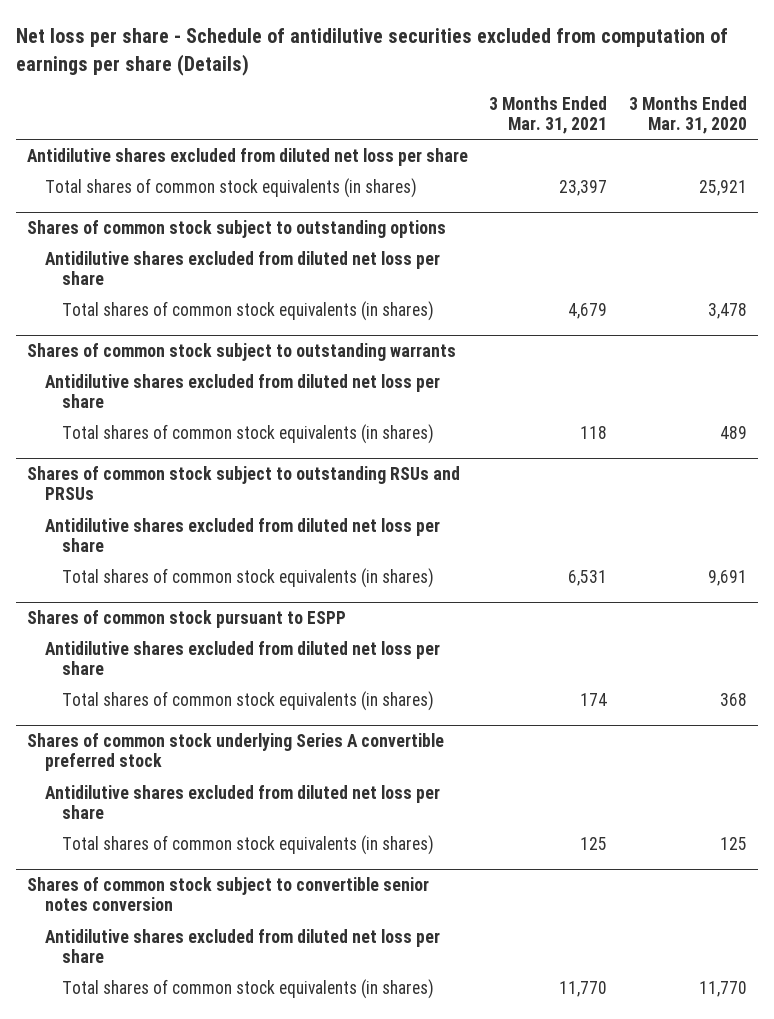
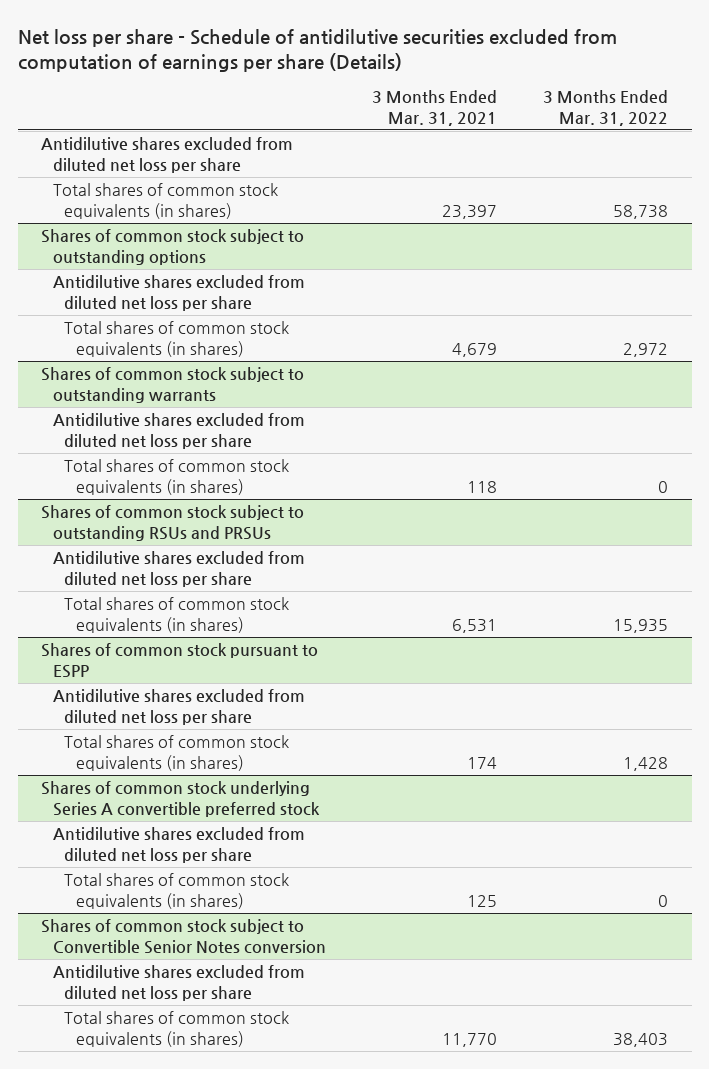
[628,95,747,135] 3 Months Ended Mar. 31, 2020 -> none
none -> [543,90,669,127] 3 Months Ended Mar. 31, 2022
[27,876,430,912] Shares of common stock subject to convertible senior notes conversion -> [41,919,326,955] Shares of common stock subject to Convertible Senior Notes conversion

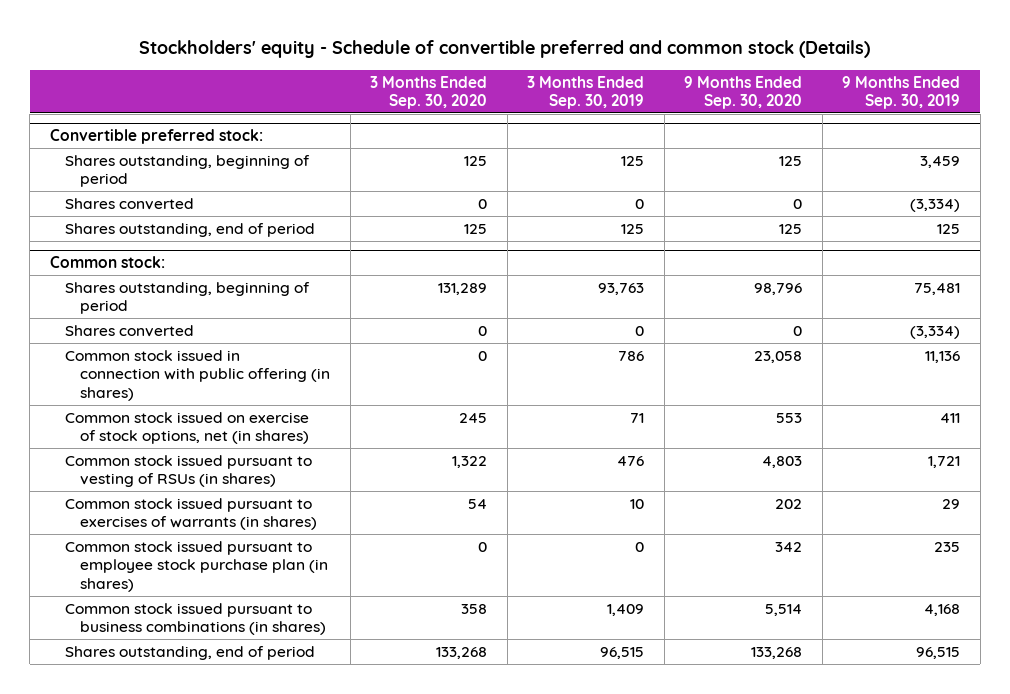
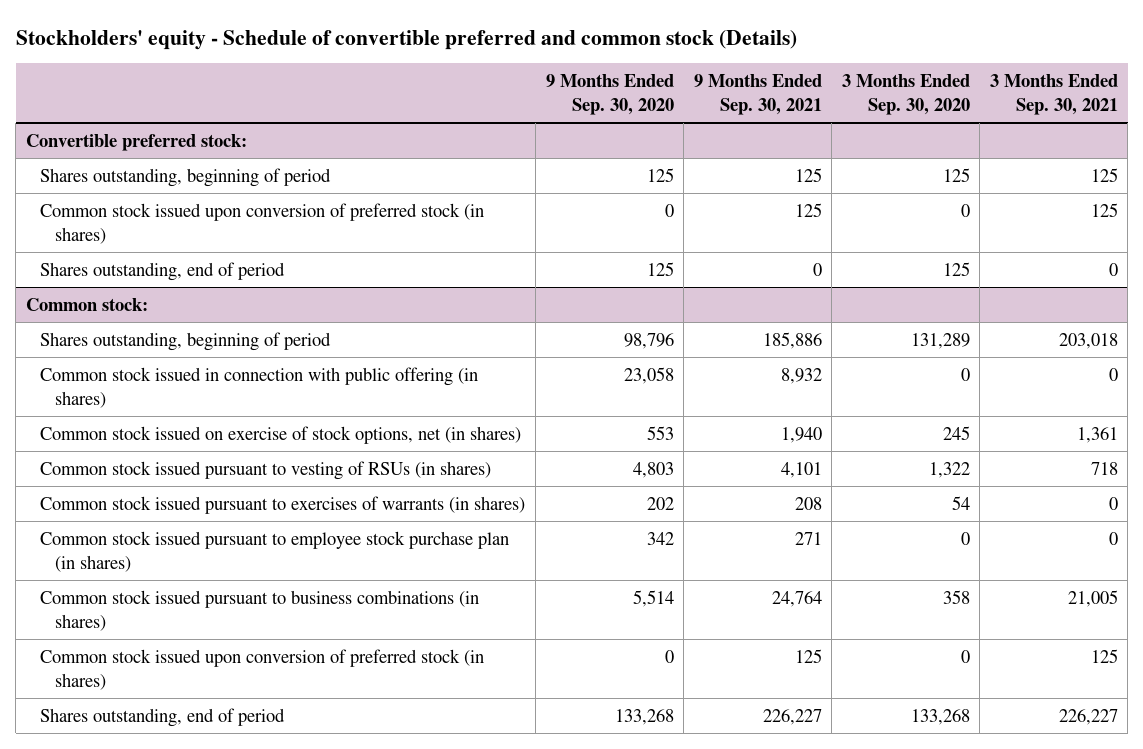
[527,75,645,110] 3 Months Ended Sep. 30, 2019 -> none
[842,75,961,110] 9 Months Ended Sep. 30, 2019 -> none
none -> [693,74,822,116] 9 Months Ended Sep. 30, 2021
none -> [989,74,1118,116] 3 Months Ended Sep. 30, 2021
[64,197,194,210] Shares converted -> [40,202,485,244] Common stock issued upon conversion of preferred stock (in shares)
[64,324,194,337] Shares converted -> none
none -> [40,648,485,690] Common stock issued upon conversion of preferred stock (in shares)

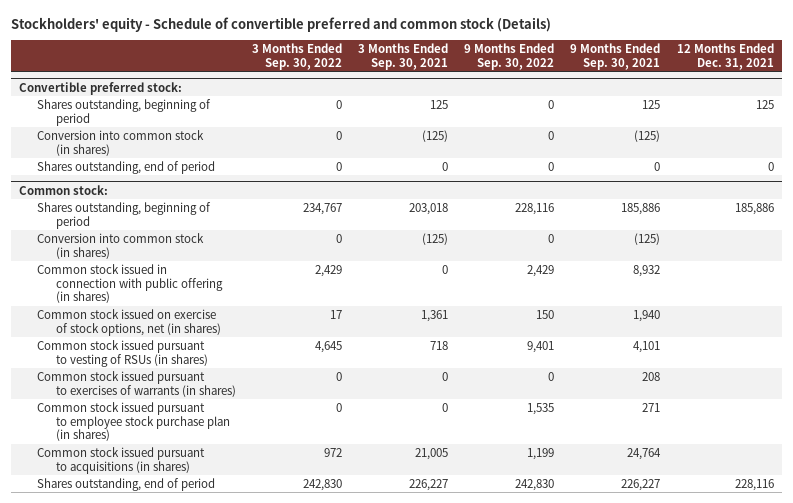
[545,74,674,116] 9 Months Ended Sep. 30, 2020 -> none
[841,74,970,116] 3 Months Ended Sep. 30, 2020 -> none
none -> [251,42,342,70] 3 Months Ended Sep. 30, 2022
none -> [464,42,555,70] 9 Months Ended Sep. 30, 2022
none -> [676,42,774,70] 12 Months Ended Dec. 31, 2021
[40,202,485,244] Common stock issued upon conversion of preferred stock (in shares) -> [37,129,205,156] Conversion into common stock (in shares)
[794,202,822,217] 125 -> [634,129,661,142] (125)
[1090,202,1118,217] 125 -> [422,129,449,142] (125)
none -> [37,232,205,259] Conversion into common stock (in shares)
[40,648,485,690] Common stock issued upon conversion of preferred stock (in shares) -> none
[40,589,480,631] Common stock issued pursuant to business combinations (in shares) -> [37,446,206,474] Common stock issued pursuant to acquisitions (in shares)

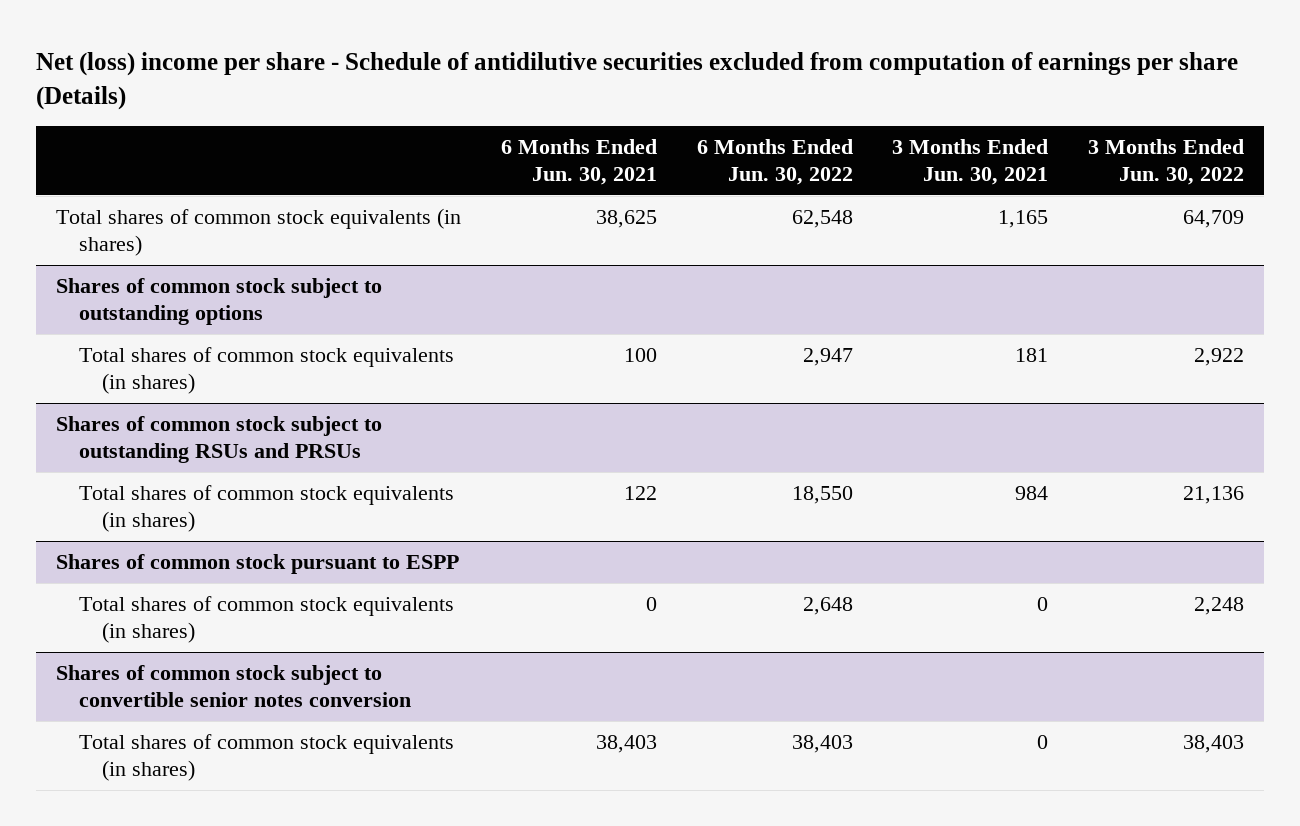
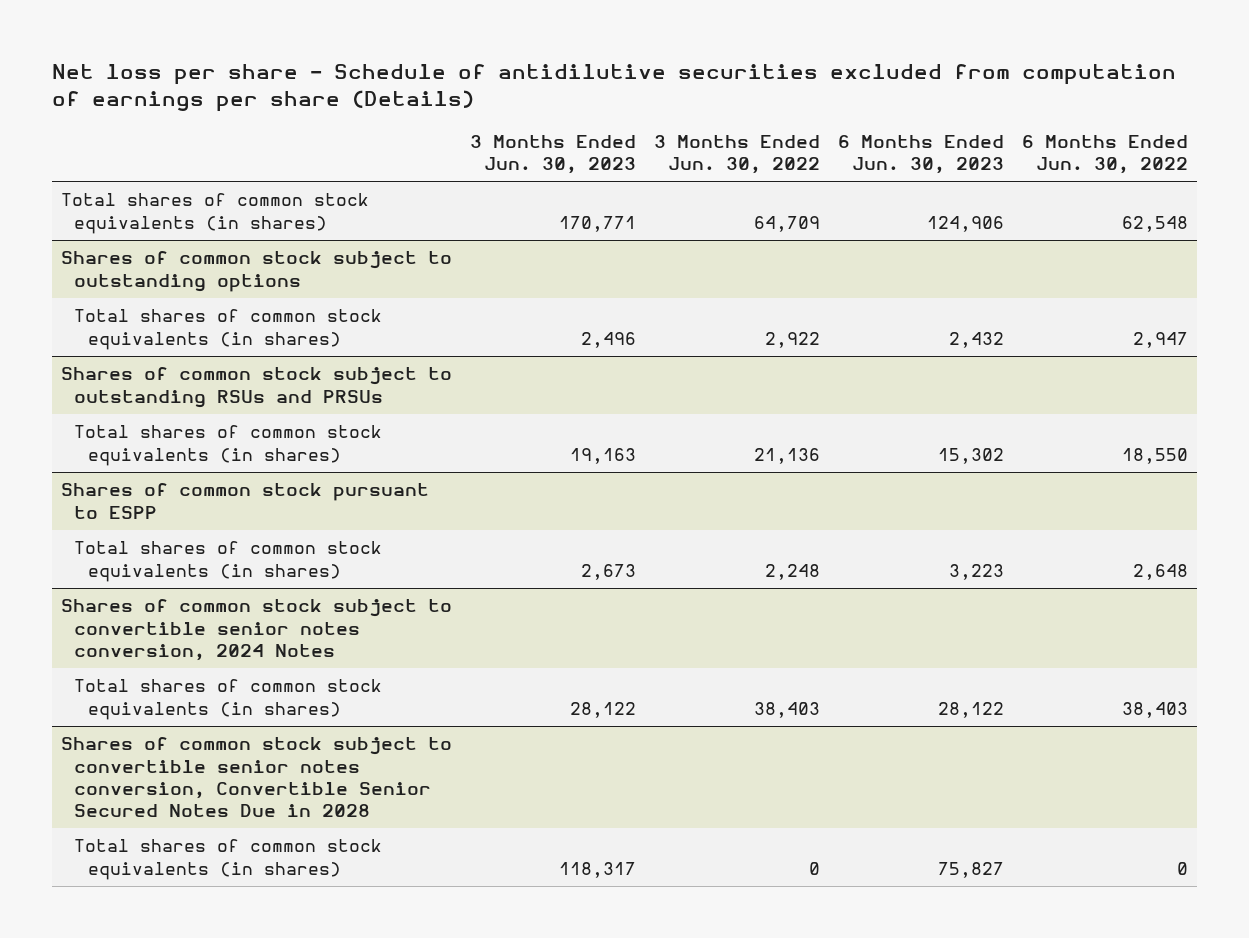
[36,52,1239,111] Net (loss) income per share - Schedule of antidilutive securities excluded from computation of earnings per share (Details) -> [51,63,1176,112] Net loss per share - Schedule of antidilutive securities excluded from computation of earnings per share (Details)
[500,138,657,185] 6 Months Ended Jun. 30, 2021 -> none
[892,138,1049,185] 3 Months Ended Jun. 30, 2021 -> none
none -> [469,134,636,175] 3 Months Ended Jun. 30, 2023
none -> [838,134,1005,175] 6 Months Ended Jun. 30, 2023
[56,664,412,707] Shares of common stock subject to convertible senior notes conversion -> [60,599,452,661] Shares of common stock subject to convertible senior notes conversion, 2024 Notes
none -> [60,737,452,818] Shares of common stock subject to convertible senior notes conversion, Convertible Senior Secured Notes Due in 2028
none -> [74,839,383,880] Total shares of common stock equivalents (in shares)

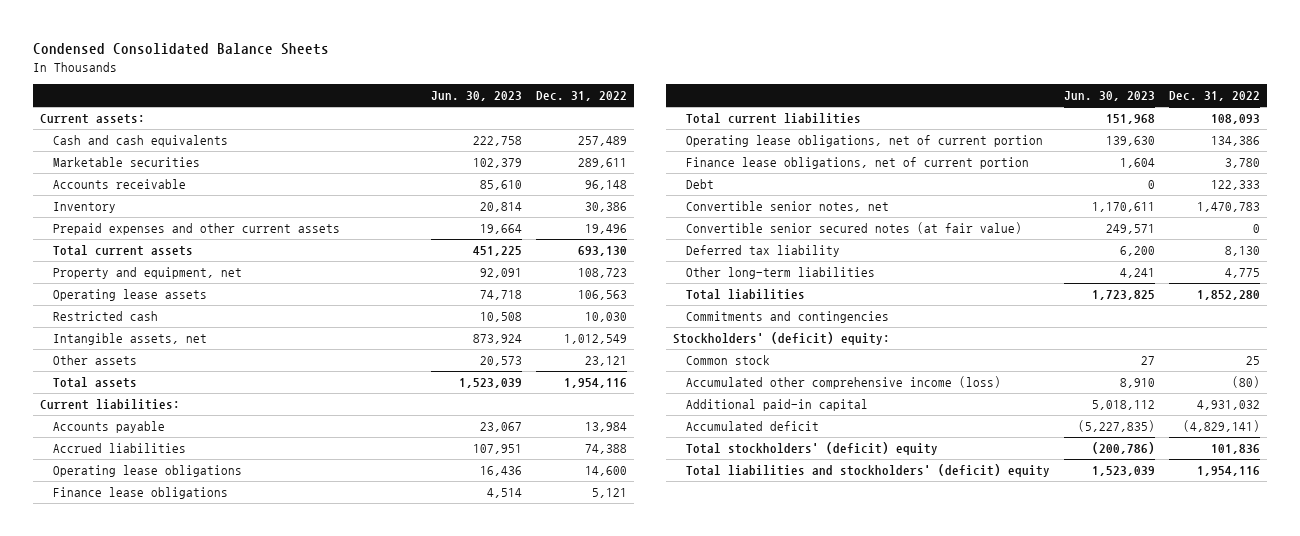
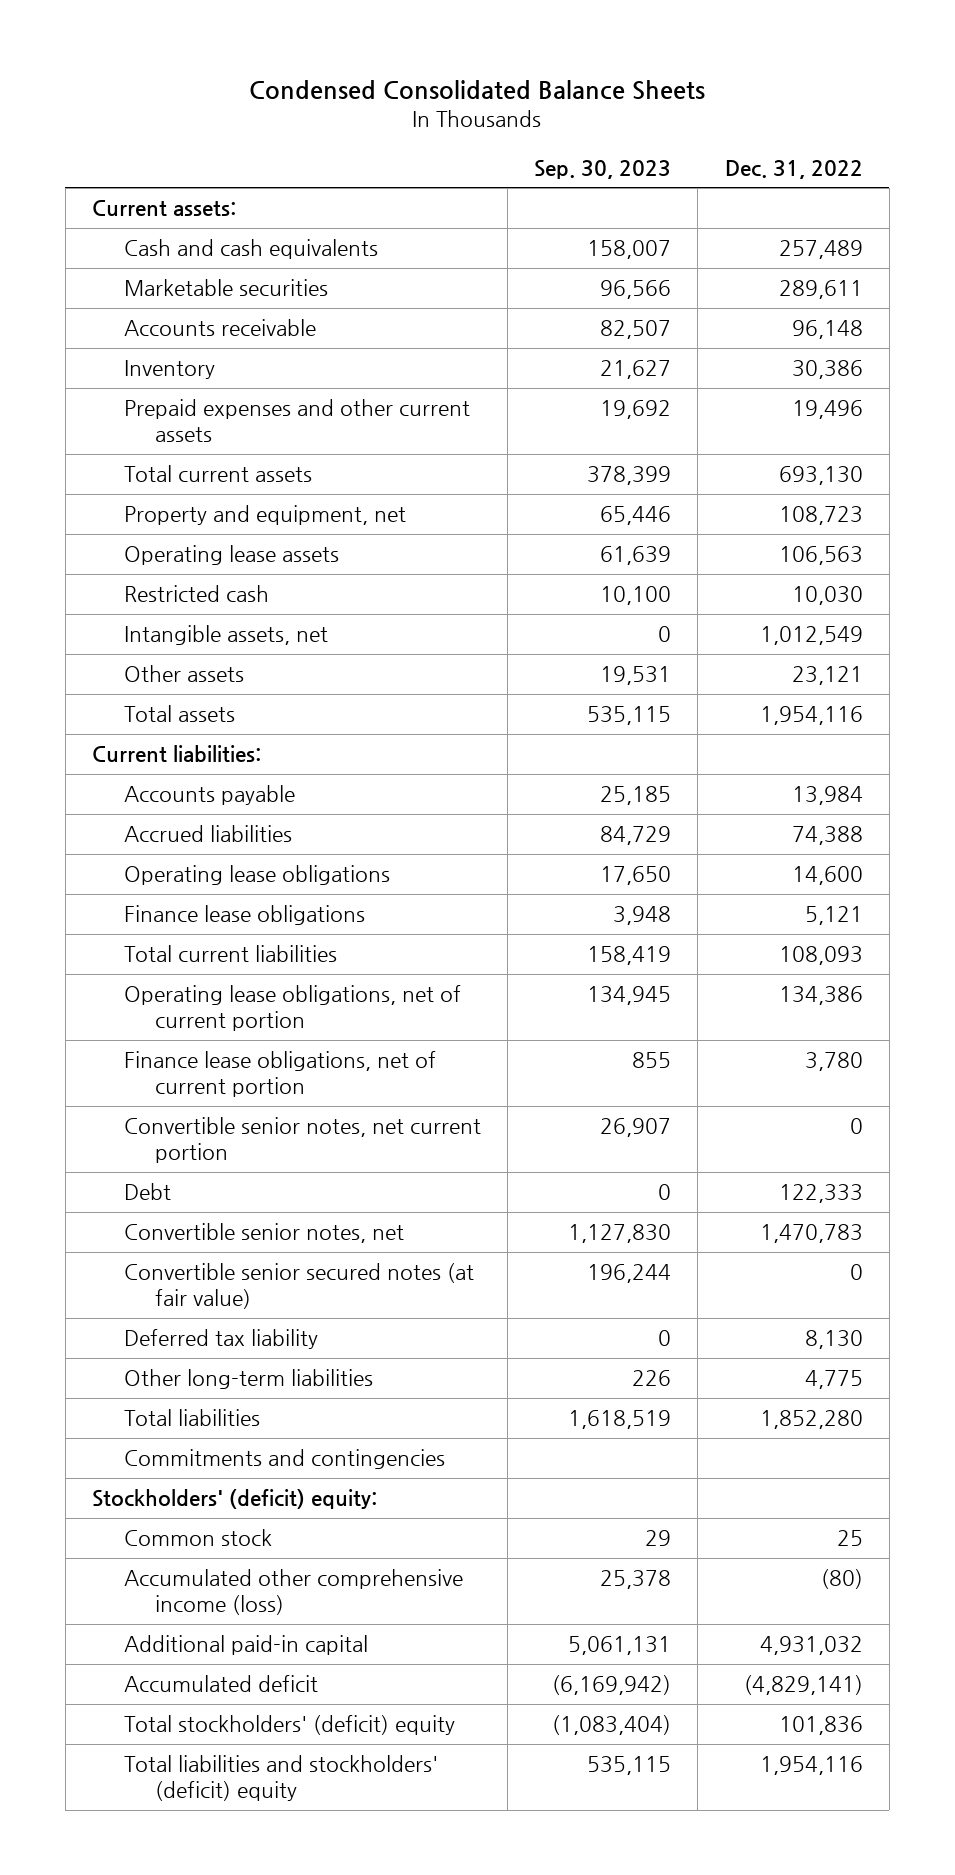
[431,91,523,102] Jun. 30, 2023 -> none
none -> [534,159,672,179] Sep. 30, 2023
none -> [123,1117,481,1164] Convertible senior notes, net current portion

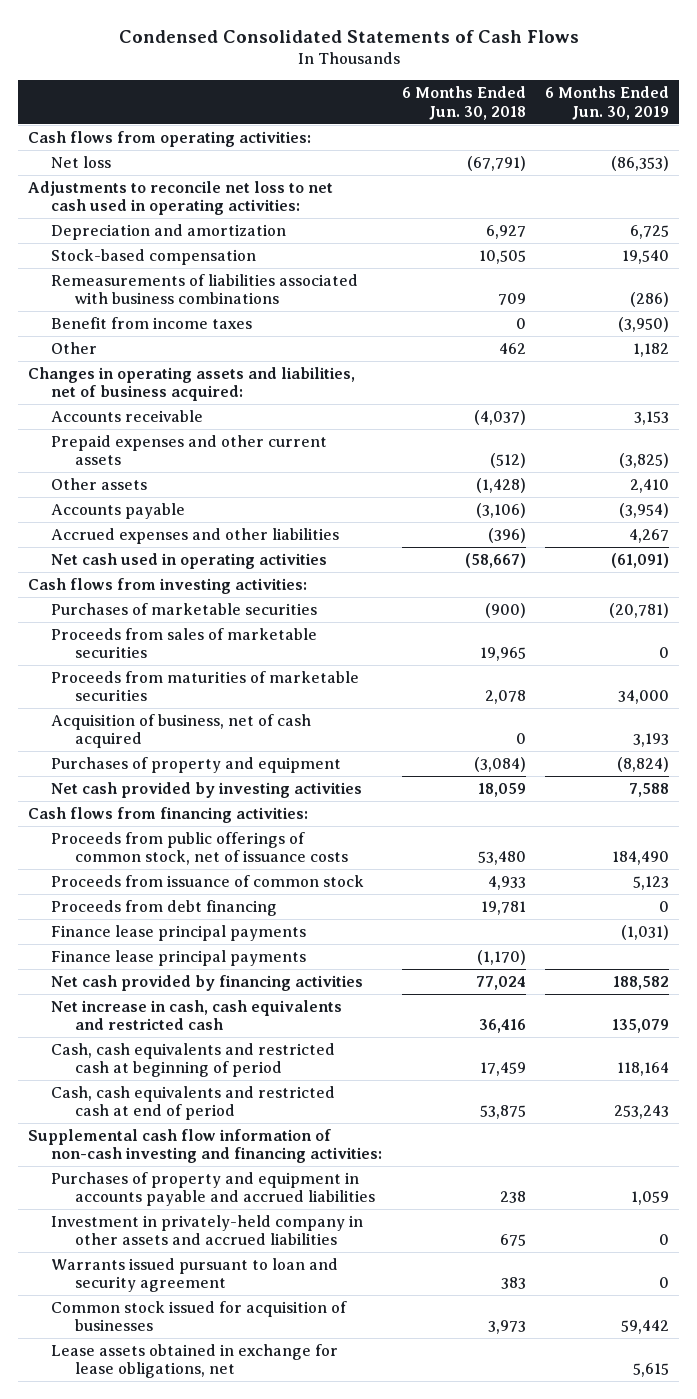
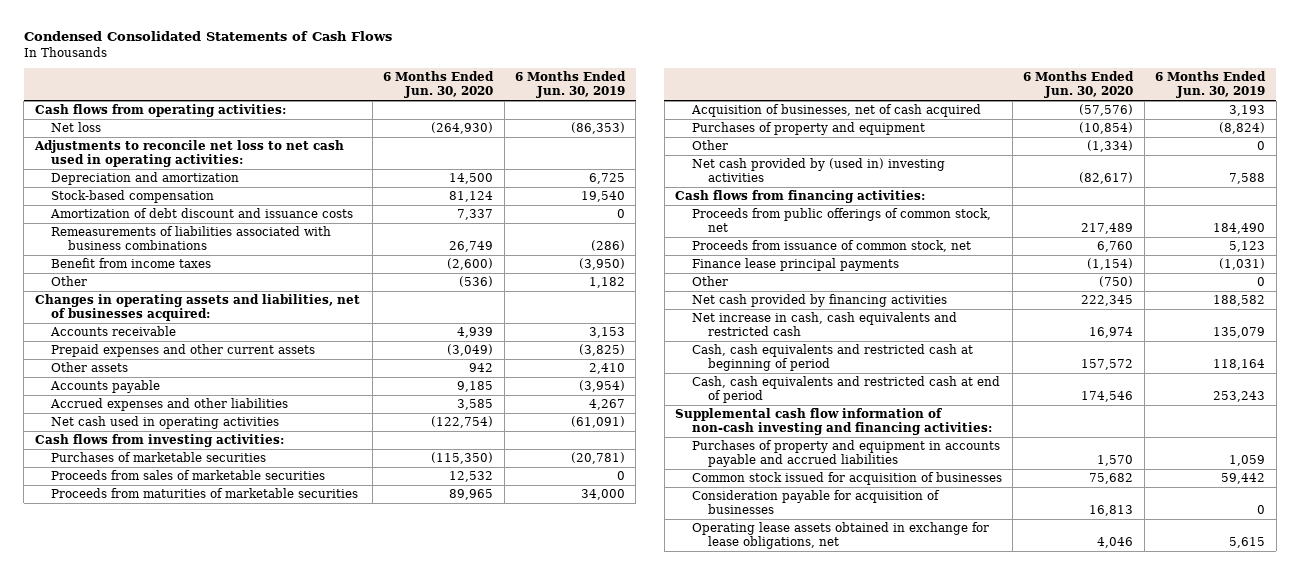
[401,86,526,120] 6 Months Ended Jun. 30, 2018 -> none
none -> [383,71,495,99] 6 Months Ended Jun. 30, 2020
none -> [50,208,354,219] Amortization of debt discount and issuance costs
[28,366,356,402] Changes in operating assets and liabilities, net of business acquired: -> [34,294,360,321] Changes in operating assets and liabilities, net of businesses acquired:
[51,713,312,749] Acquisition of business, net of cash acquired -> [690,104,981,118] Acquisition of businesses, net of cash acquired
none -> [691,140,728,151] Other
[51,781,363,798] Net cash provided by investing activities -> [691,158,945,182] Net cash provided by (used in) investing activities
[51,899,278,916] Proceeds from debt financing -> none
[51,831,348,866] Proceeds from public offerings of common stock, net of issuance costs -> [691,208,991,232] Proceeds from public offerings of common stock, net
[51,874,365,887] Proceeds from issuance of common stock -> [691,240,971,253] Proceeds from issuance of common stock, net
[51,949,307,966] Finance lease principal payments -> none
none -> [691,276,728,287] Other
[51,1214,364,1246] Investment in privately-held company in other assets and accrued liabilities -> none
[51,1257,339,1293] Warrants issued pursuant to loan and security agreement -> none
none -> [691,490,940,514] Consideration payable for acquisition of businesses
[51,1343,339,1379] Lease assets obtained in exchange for lease obligations, net -> [691,522,989,549] Operating lease assets obtained in exchange for lease obligations, net

